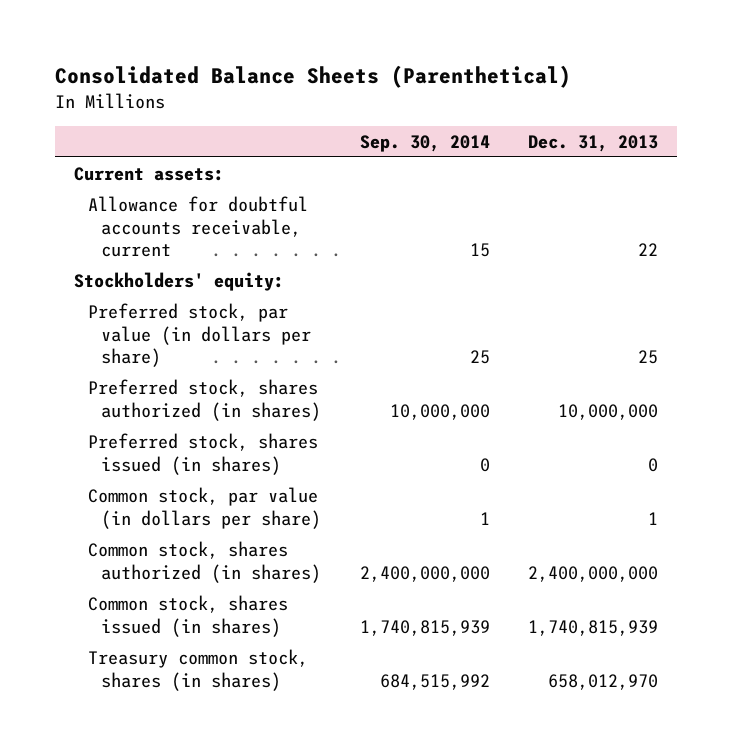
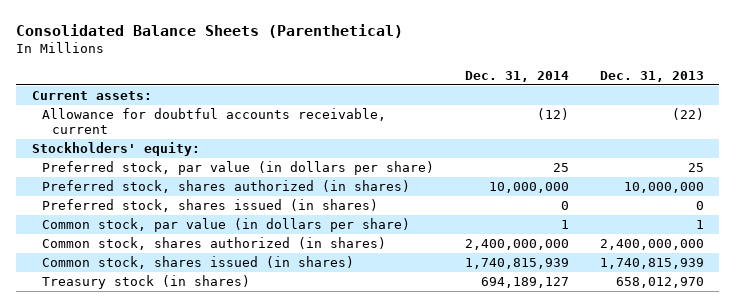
[359,135,490,153] Sep. 30, 2014 -> none
none -> [464,70,569,82] Dec. 31, 2014
[637,243,658,257] 22 -> [671,107,704,120] (22)
[87,648,308,691] Treasury common stock, shares (in shares) -> [41,274,250,289] Treasury stock (in shares)

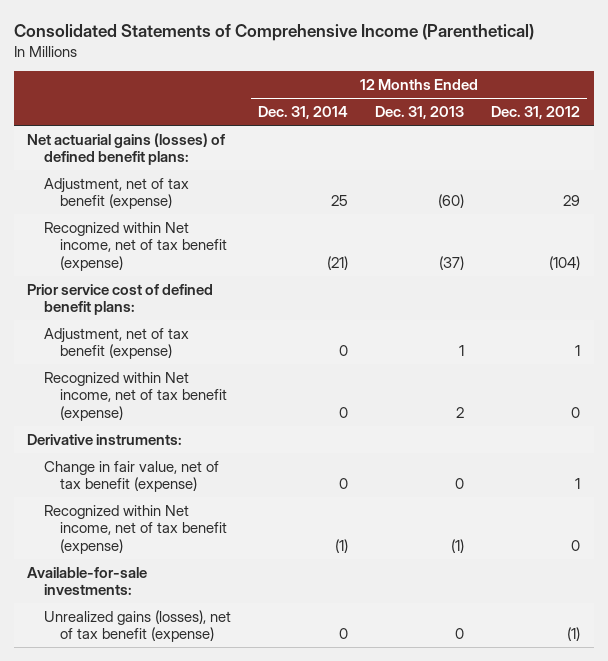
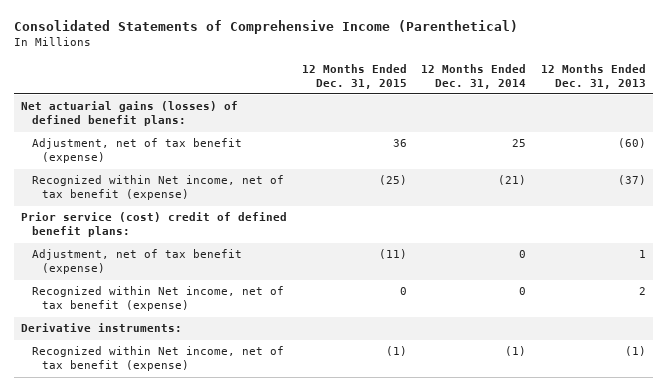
[491,106,581,120] Dec. 31, 2012 -> none
none -> [301,63,407,89] 12 Months Ended Dec. 31, 2015
[27,283,214,316] Prior service cost of defined benefit plans: -> [21,212,288,238] Prior service (cost) credit of defined benefit plans:
[43,460,219,493] Change in fair value, net of tax benefit (expense) -> none
[27,566,148,596] Available-for-sale investments: -> none
[43,609,231,643] Unrealized gains (losses), net of tax benefit (expense) -> none

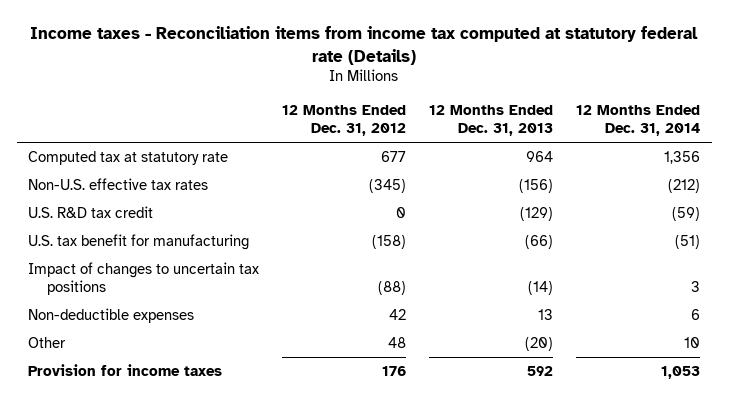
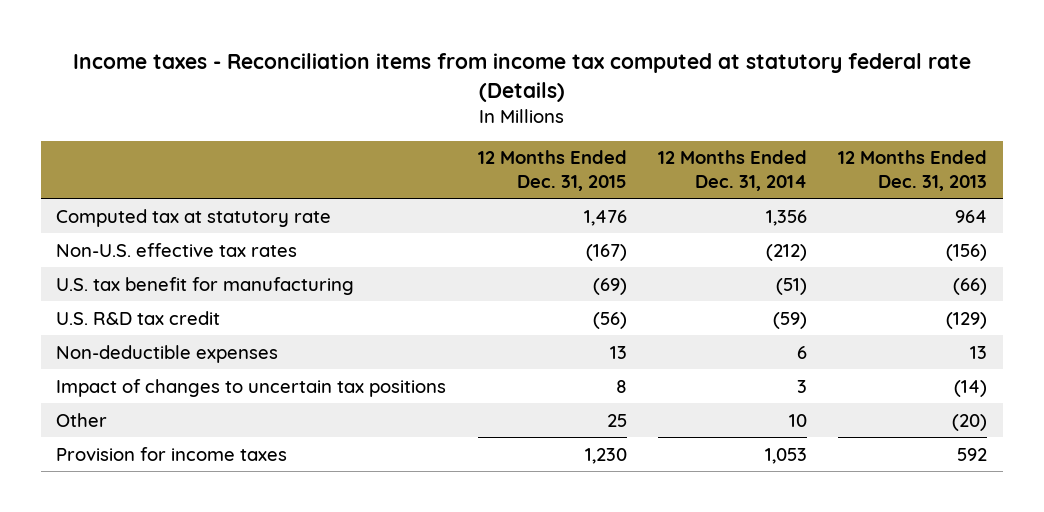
[282,104,407,136] 12 Months Ended Dec. 31, 2012 -> none
none -> [477,150,627,191] 12 Months Ended Dec. 31, 2015
[28,206,154,219] U.S. R&D tax credit -> [56,310,221,325] U.S. R&D tax credit
[28,262,260,296] Impact of changes to uncertain tax positions -> [56,378,447,397] Impact of changes to uncertain tax positions

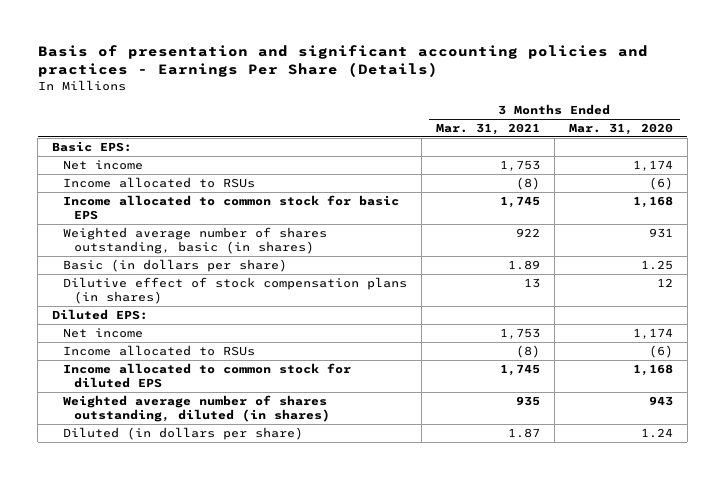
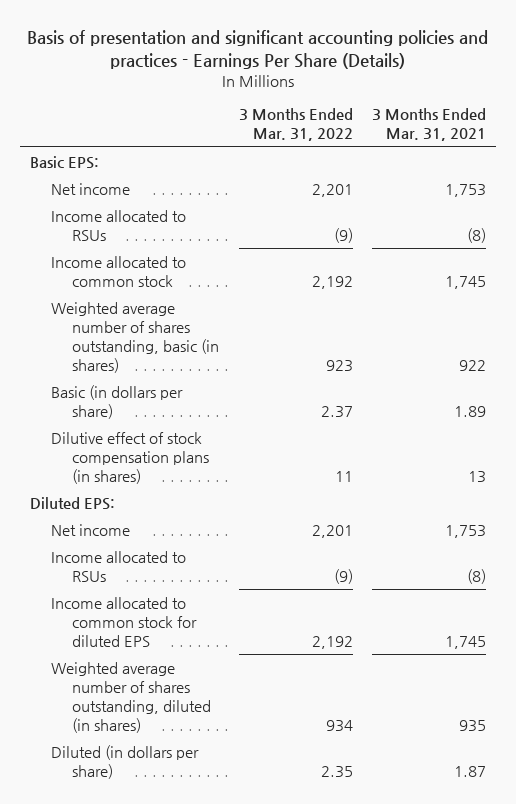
[568,123,673,136] Mar. 31, 2020 -> none
none -> [238,108,353,142] 3 Months Ended Mar. 31, 2022
[63,194,400,220] Income allocated to common stock for basic EPS -> [51,255,187,287] Income allocated to common stock

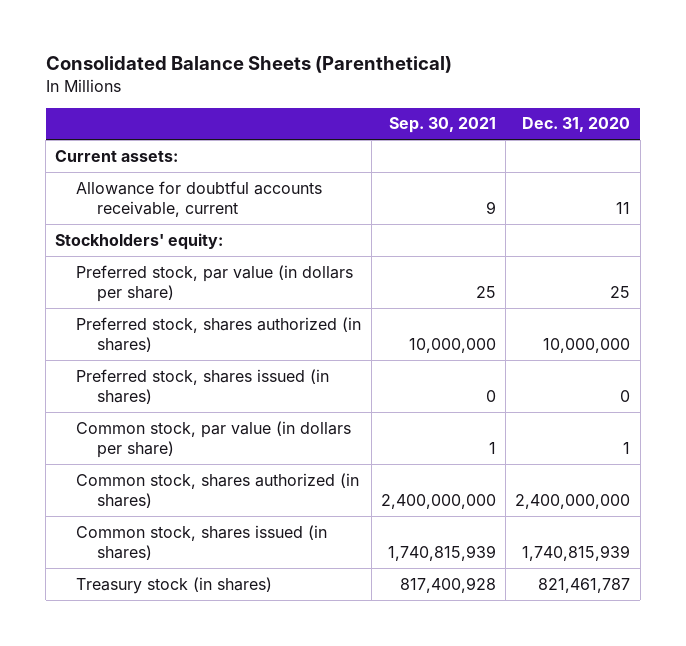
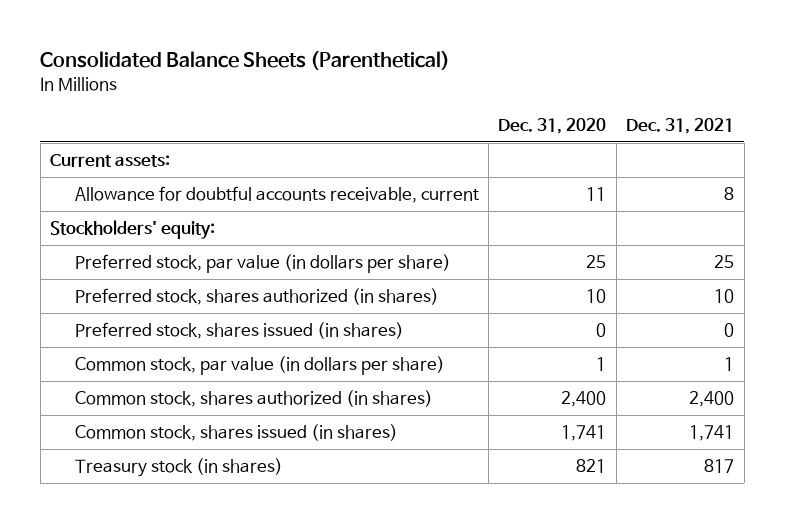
[388,117,496,134] Sep. 30, 2021 -> none
none -> [626,117,735,134] Dec. 31, 2021
[543,338,631,354] 10,000,000 -> [586,289,607,304] 10
[515,494,631,510] 2,400,000,000 -> [561,391,607,408] 2,400
[522,545,631,562] 1,740,815,939 -> [561,425,607,442] 1,741
[538,577,631,593] 821,461,787 -> [576,459,607,474] 821

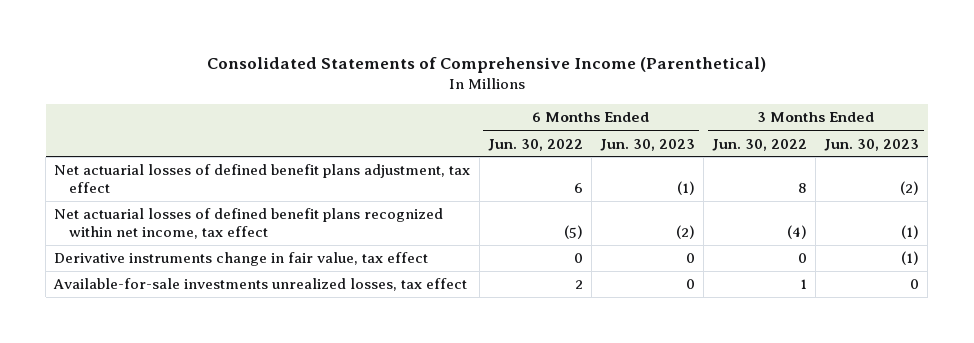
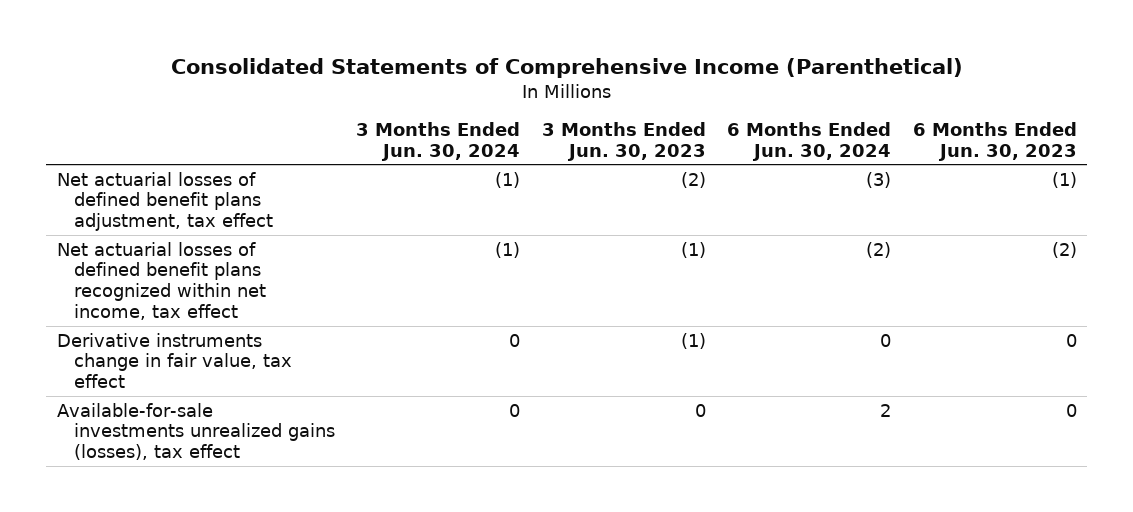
[487,138,583,151] Jun. 30, 2022 -> none
[712,138,808,151] Jun. 30, 2022 -> none
none -> [356,121,521,161] 3 Months Ended Jun. 30, 2024
none -> [727,121,892,161] 6 Months Ended Jun. 30, 2024
[53,278,468,292] Available-for-sale investments unrealized losses, tax effect -> [56,402,336,461] Available-for-sale investments unrealized gains (losses), tax effect

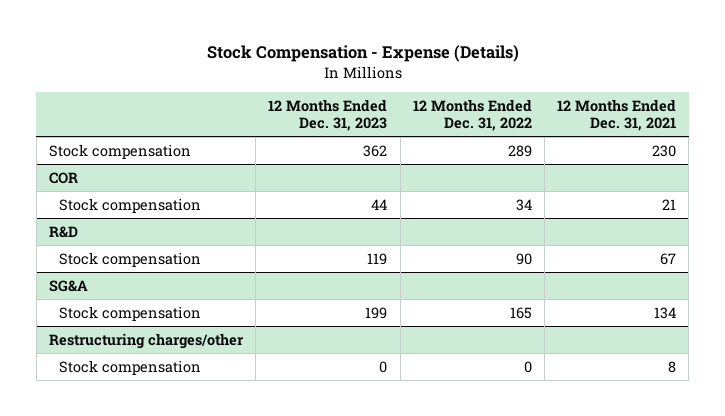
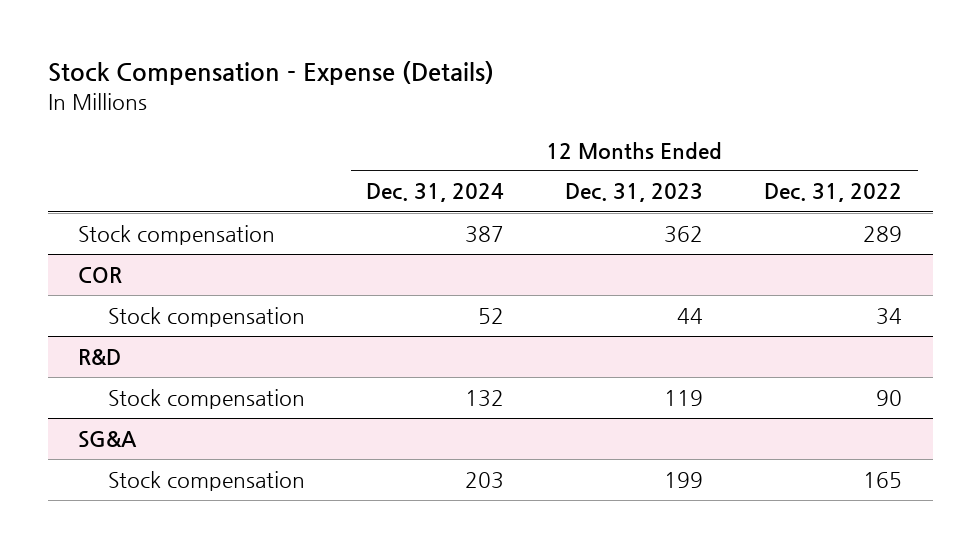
[557,98,677,131] 12 Months Ended Dec. 31, 2021 -> none
none -> [366,183,505,203] Dec. 31, 2024
[48,332,244,349] Restructuring charges/other -> none
[59,359,202,375] Stock compensation -> none

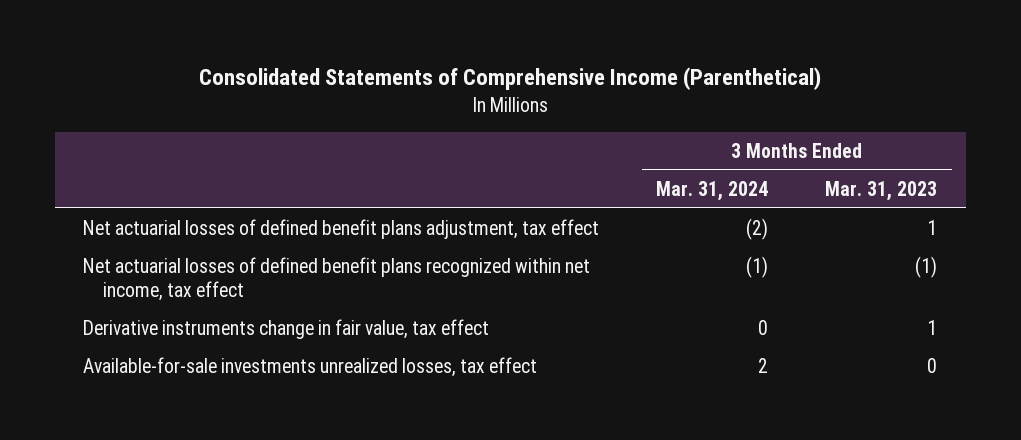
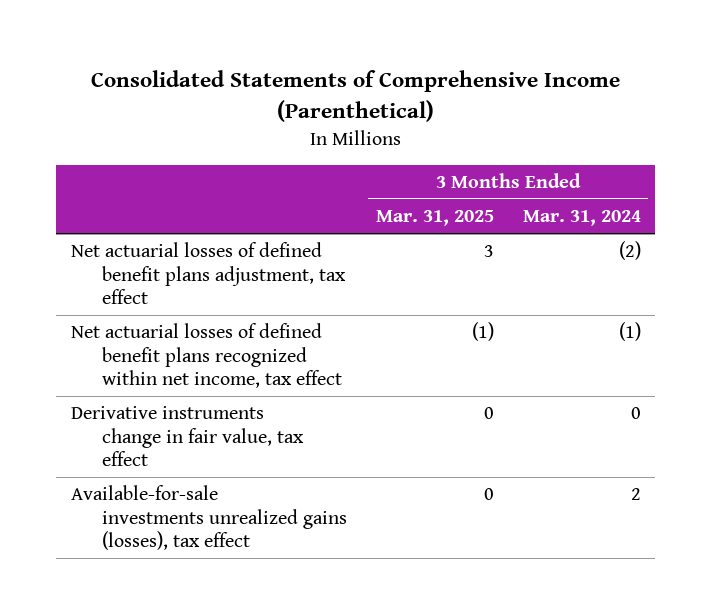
[825,180,938,201] Mar. 31, 2023 -> none
none -> [375,210,494,227] Mar. 31, 2025
[83,357,538,378] Available-for-sale investments unrealized losses, tax effect -> [70,485,347,551] Available-for-sale investments unrealized gains (losses), tax effect

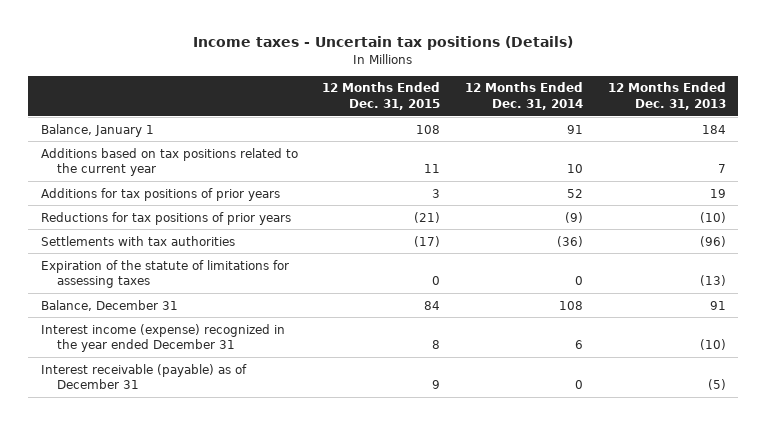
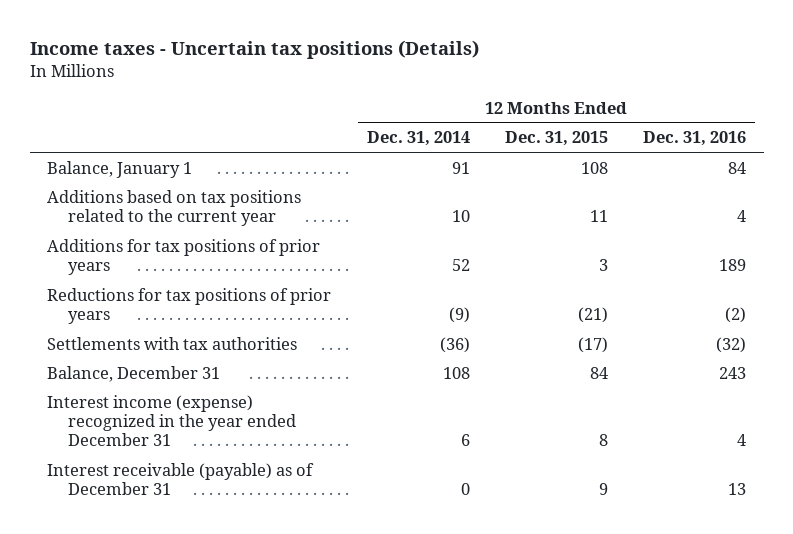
[607,82,726,110] 12 Months Ended Dec. 31, 2013 -> none
none -> [643,131,747,147] Dec. 31, 2016
[40,259,289,289] Expiration of the statute of limitations for assessing taxes -> none

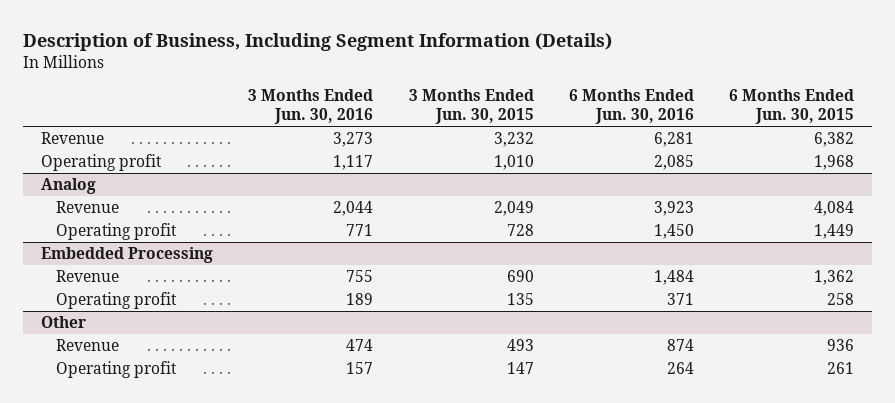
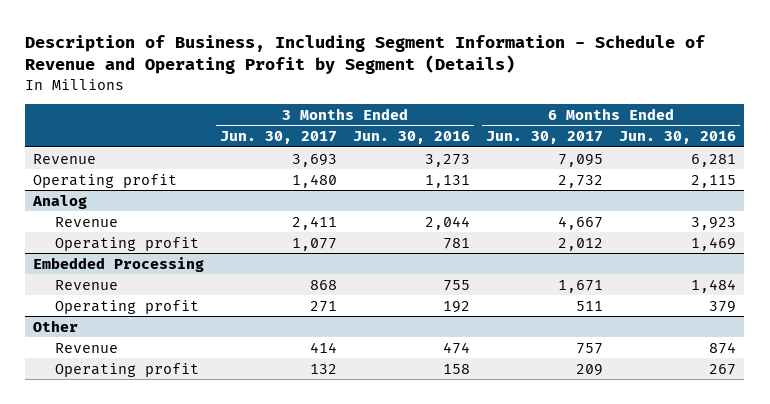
[23,33,613,52] Description of Business, Including Segment Information (Details) -> [25,34,706,75] Description of Business, Including Segment Information - Schedule of Revenue and Operating Profit by Segment (Details)
[408,89,534,125] 3 Months Ended Jun. 30, 2015 -> none
[729,89,855,125] 6 Months Ended Jun. 30, 2015 -> none
none -> [220,131,338,145] Jun. 30, 2017
none -> [486,131,604,145] Jun. 30, 2017
[333,155,374,171] 1,117 -> [425,174,471,188] 1,131
[654,155,695,171] 2,085 -> [691,174,737,188] 2,115
[346,224,374,237] 771 -> [443,237,471,249] 781
[654,224,695,240] 1,450 -> [691,236,737,251] 1,469
[346,293,374,306] 189 -> [443,300,471,313] 192
[667,293,695,306] 371 -> [709,300,737,313] 379
[346,362,374,375] 157 -> [443,363,471,374] 158
[667,362,695,375] 264 -> [709,363,737,375] 267

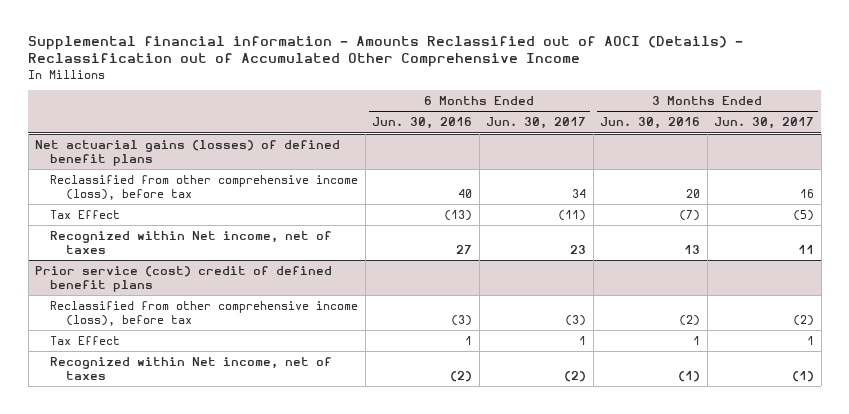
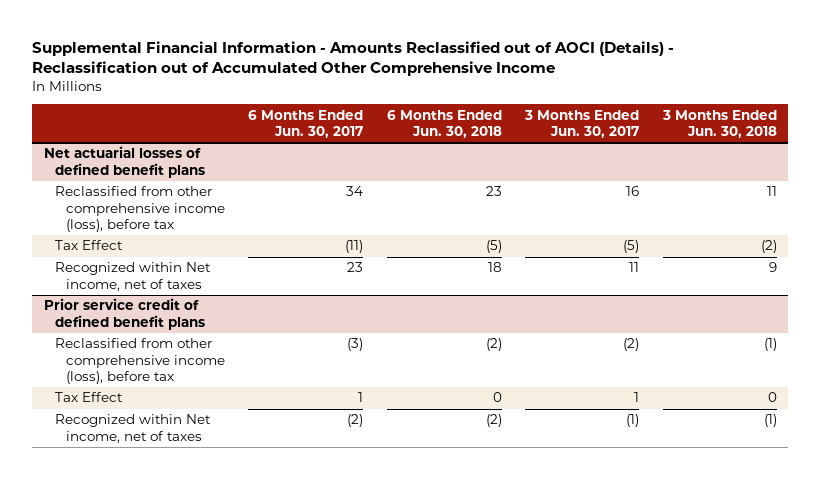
[28,35,744,68] Supplemental financial information - Amounts Reclassified out of AOCI (Details) - Reclassification out of Accumulated Other Comprehensive Income -> [32,40,675,77] Supplemental Financial Information - Amounts Reclassified out of AOCI (Details) - Reclassification out of Accumulated Other Comprehensive Income
[372,117,473,130] Jun. 30, 2016 -> none
[600,117,701,130] Jun. 30, 2016 -> none
none -> [386,109,502,138] 6 Months Ended Jun. 30, 2018
none -> [661,109,777,138] 3 Months Ended Jun. 30, 2018
[35,139,341,166] Net actuarial gains (losses) of defined benefit plans -> [43,146,205,178] Net actuarial losses of defined benefit plans
[35,265,333,292] Prior service (cost) credit of defined benefit plans -> [43,298,205,330] Prior service credit of defined benefit plans

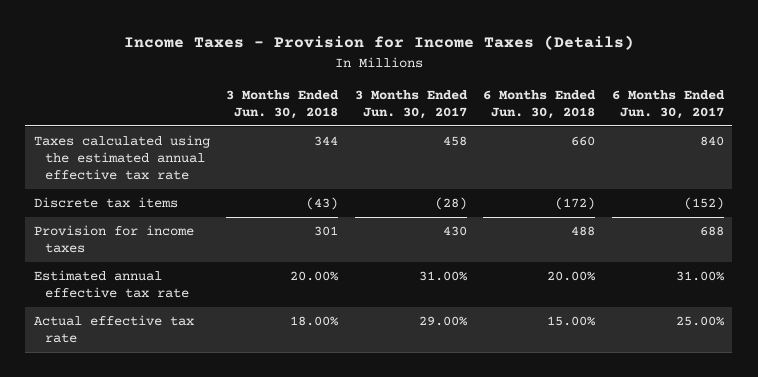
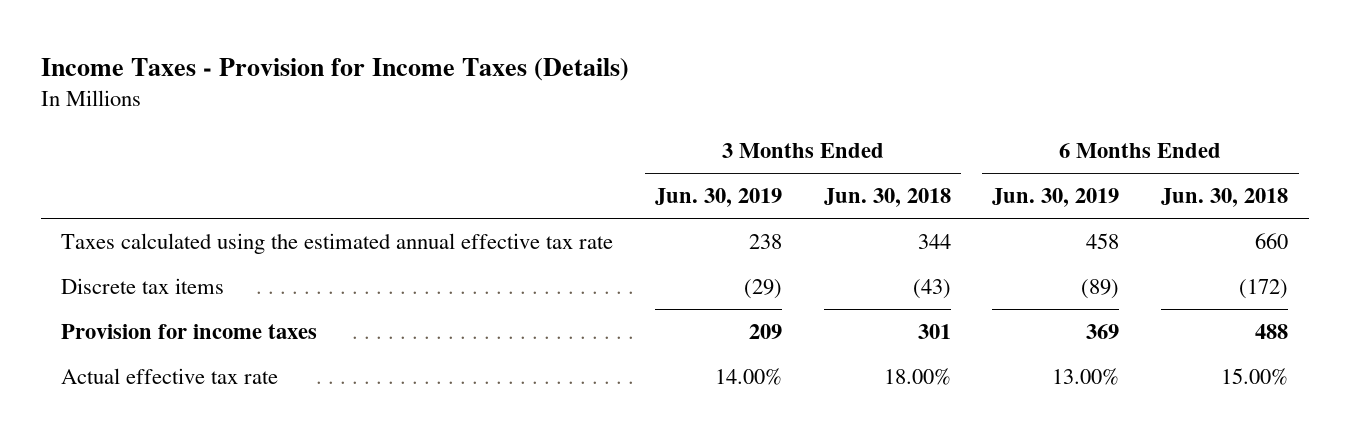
[354,89,468,119] 3 Months Ended Jun. 30, 2017 -> none
[611,89,725,119] 6 Months Ended Jun. 30, 2017 -> none
none -> [655,188,783,208] Jun. 30, 2019
none -> [992,188,1120,208] Jun. 30, 2019
[33,270,189,298] Estimated annual effective tax rate -> none

